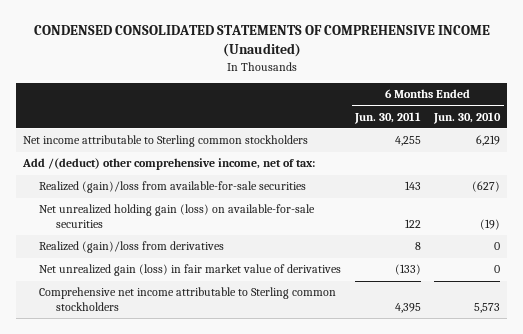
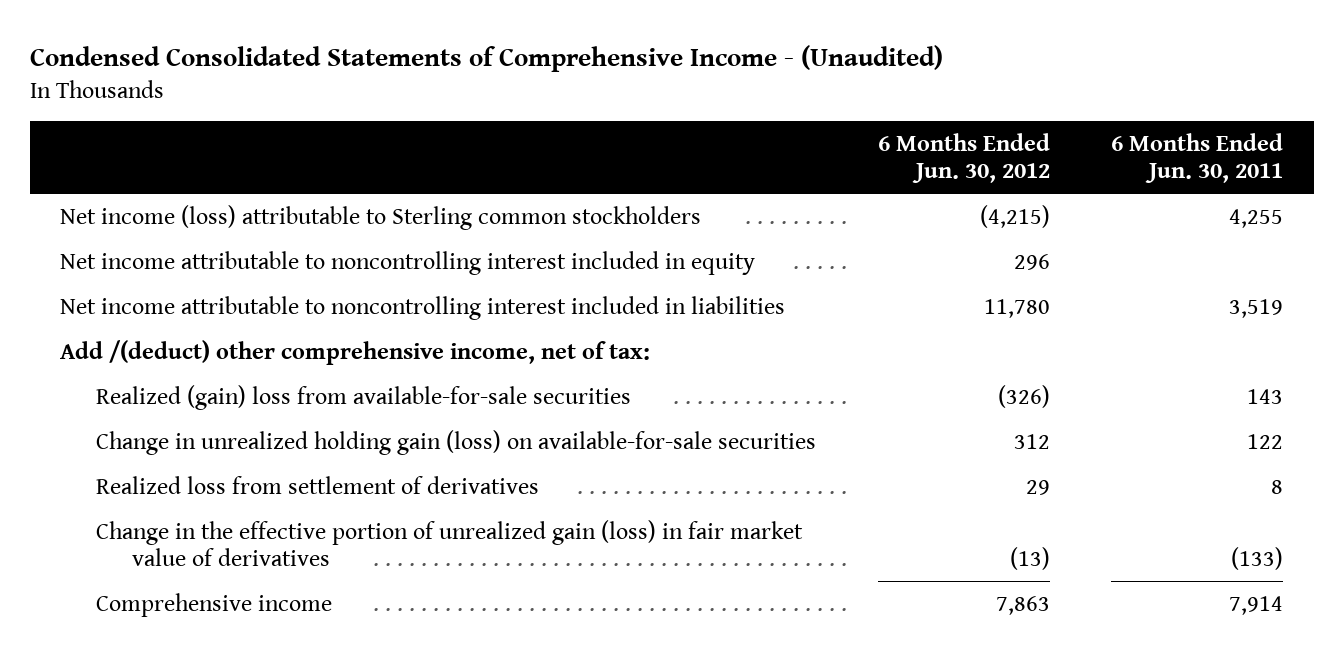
[33,25,490,58] CONDENSED CONSOLIDATED STATEMENTS OF COMPREHENSIVE INCOME (Unaudited) -> [29,44,943,72] Condensed Consolidated Statements of Comprehensive Income - (Unaudited)
[433,111,502,124] Jun. 30, 2010 -> none
none -> [877,132,1050,184] 6 Months Ended Jun. 30, 2012
[23,135,309,148] Net income attributable to Sterling common stockholders -> [60,204,702,230] Net income (loss) attributable to Sterling common stockholders
none -> [60,250,756,275] Net income attributable to noncontrolling interest included in equity
none -> [60,295,786,320] Net income attributable to noncontrolling interest included in liabilities
[39,181,307,194] Realized (gain)/loss from available-for-sale securities -> [96,384,632,410] Realized (gain) loss from available-for-sale securities
[39,204,316,229] Net unrealized holding gain (loss) on available-for-sale securities -> [96,429,817,455] Change in unrealized holding gain (loss) on available-for-sale securities
[39,241,225,254] Realized (gain)/loss from derivatives -> [96,475,540,494] Realized loss from settlement of derivatives
[39,264,342,277] Net unrealized gain (loss) in fair market value of derivatives -> [96,519,804,567] Change in the effective portion of unrealized gain (loss) in fair market value of derivatives
[39,287,337,312] Comprehensive net income attributable to Sterling common stockholders -> [96,592,333,617] Comprehensive income
[394,303,421,314] 4,395 -> [1229,595,1284,615] 7,914

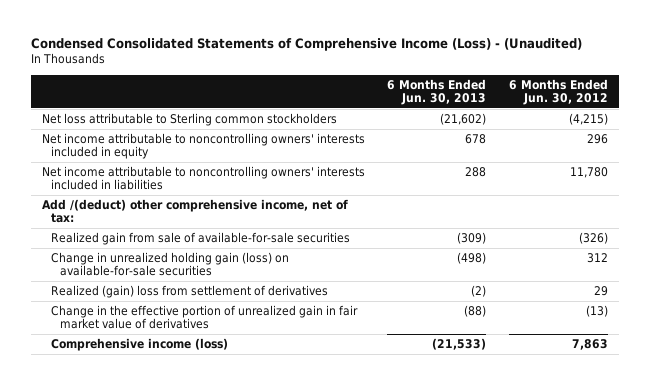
[29,44,943,72] Condensed Consolidated Statements of Comprehensive Income - (Unaudited) -> [30,38,582,52] Condensed Consolidated Statements of Comprehensive Income (Loss) - (Unaudited)
[1111,132,1284,184] 6 Months Ended Jun. 30, 2011 -> none
none -> [387,78,487,105] 6 Months Ended Jun. 30, 2013
[60,204,702,230] Net income (loss) attributable to Sterling common stockholders -> [41,113,337,127] Net loss attributable to Sterling common stockholders
[60,250,756,275] Net income attributable to noncontrolling interest included in equity -> [41,133,365,160] Net income attributable to noncontrolling owners' interests included in equity
[60,295,786,320] Net income attributable to noncontrolling interest included in liabilities -> [41,166,365,191] Net income attributable to noncontrolling owners' interests included in liabilities
[96,384,632,410] Realized (gain) loss from available-for-sale securities -> [51,232,351,246] Realized gain from sale of available-for-sale securities
[96,475,540,494] Realized loss from settlement of derivatives -> [51,285,329,299] Realized (gain) loss from settlement of derivatives
[96,519,804,567] Change in the effective portion of unrealized gain (loss) in fair market value of derivatives -> [51,305,359,330] Change in the effective portion of unrealized gain in fair market value of derivatives
[96,592,333,617] Comprehensive income -> [51,338,229,352] Comprehensive income (loss)

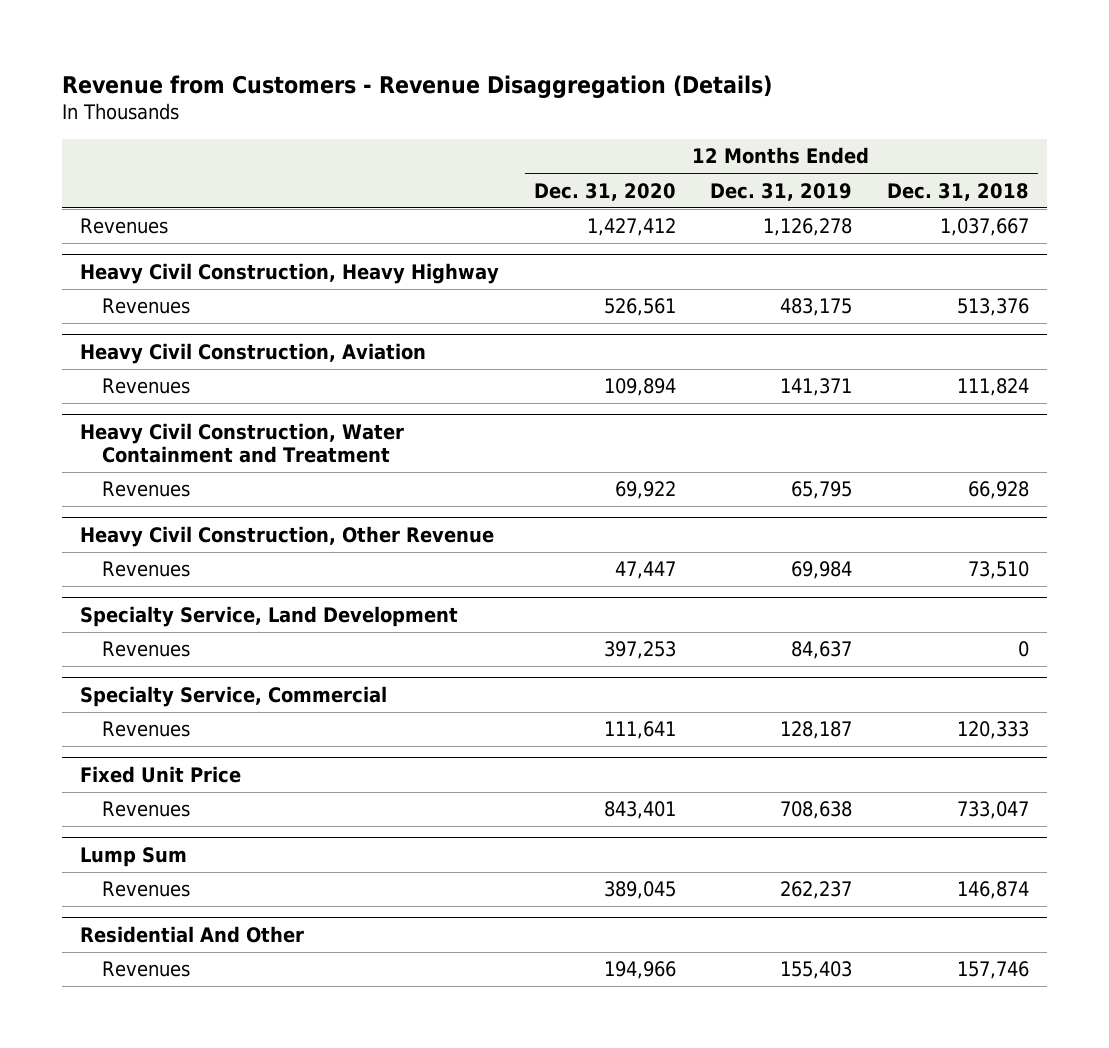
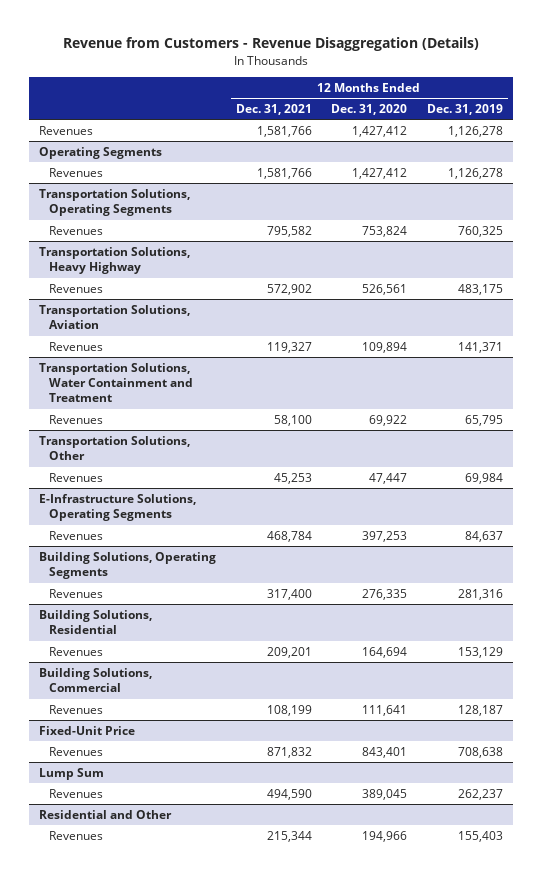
[887,182,1030,201] Dec. 31, 2018 -> none
none -> [235,104,312,116] Dec. 31, 2021
[79,263,499,285] Heavy Civil Construction, Heavy Highway -> none
none -> [39,146,163,159] Operating Segments
none -> [48,167,103,177] Revenues
none -> [39,188,191,217] Transportation Solutions, Operating Segments
none -> [48,225,103,235] Revenues
none -> [39,246,191,275] Transportation Solutions, Heavy Highway
[79,343,426,365] Heavy Civil Construction, Aviation -> none
none -> [39,304,191,330] Transportation Solutions, Aviation
[79,423,404,464] Heavy Civil Construction, Water Containment and Treatment -> none
none -> [39,362,193,403] Transportation Solutions, Water Containment and Treatment
[79,526,494,548] Heavy Civil Construction, Other Revenue -> none
none -> [39,435,191,461] Transportation Solutions, Other
[79,606,458,628] Specialty Service, Land Development -> none
none -> [39,493,197,522] E-Infrastructure Solutions, Operating Segments
[79,686,387,708] Specialty Service, Commercial -> none
none -> [39,551,217,580] Building Solutions, Operating Segments
none -> [48,588,103,598] Revenues
none -> [39,609,153,635] Building Solutions, Residential
none -> [48,646,103,656] Revenues
none -> [39,667,153,693] Building Solutions, Commercial
[79,766,241,784] Fixed Unit Price -> [39,725,136,735] Fixed-Unit Price
[79,926,304,944] Residential And Other -> [39,809,173,819] Residential and Other

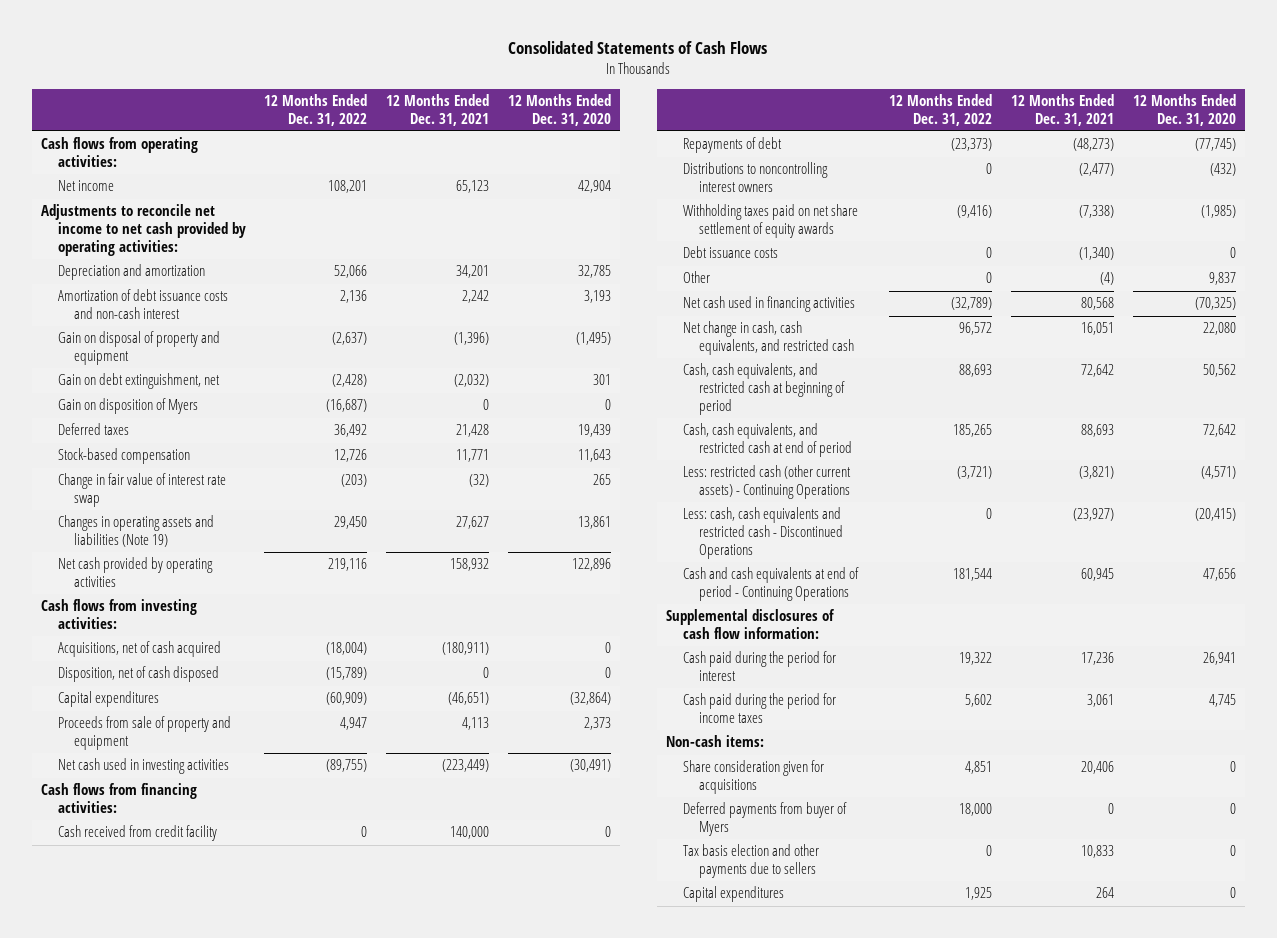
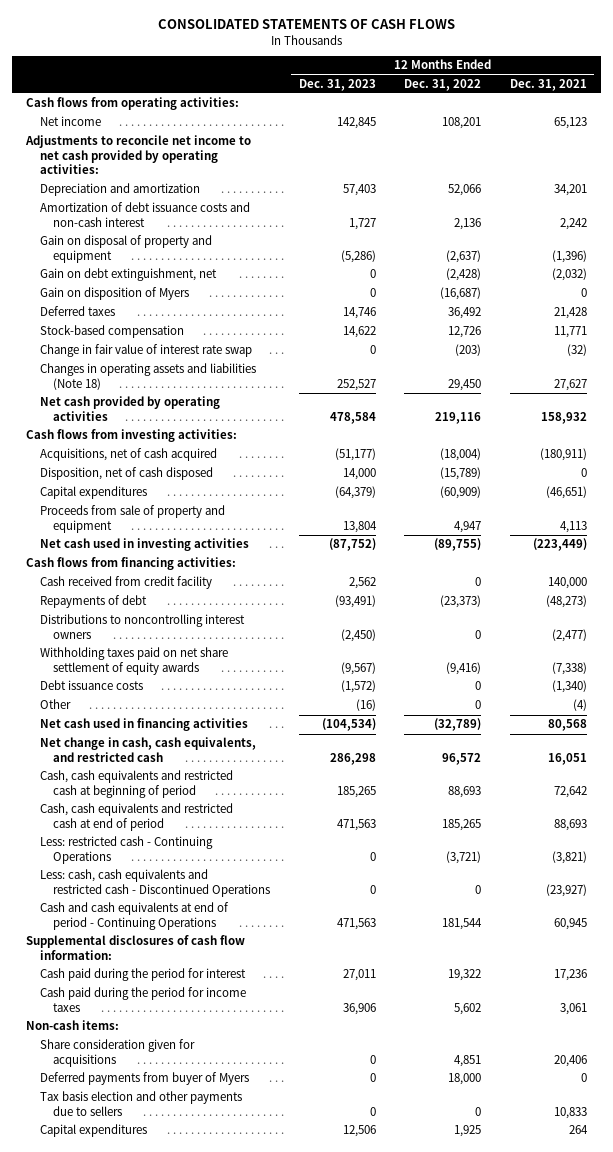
[508,41,768,55] Consolidated Statements of Cash Flows -> [157,19,455,30] CONSOLIDATED STATEMENTS OF CASH FLOWS
[507,94,611,126] 12 Months Ended Dec. 31, 2020 -> none
none -> [298,78,376,91] Dec. 31, 2023
[57,515,214,548] Changes in operating assets and liabilities (Note 19) -> [39,363,256,390] Changes in operating assets and liabilities (Note 18)
[682,363,846,415] Cash, cash equivalents, and restricted cash at beginning of period -> [39,770,233,798] Cash, cash equivalents and restricted cash at beginning of period
[682,423,853,458] Cash, cash equivalents, and restricted cash at end of period -> [39,803,233,831] Cash, cash equivalents and restricted cash at end of period
[682,465,851,500] Less: restricted cash (other current assets) - Continuing Operations -> [39,836,213,864] Less: restricted cash - Continuing Operations

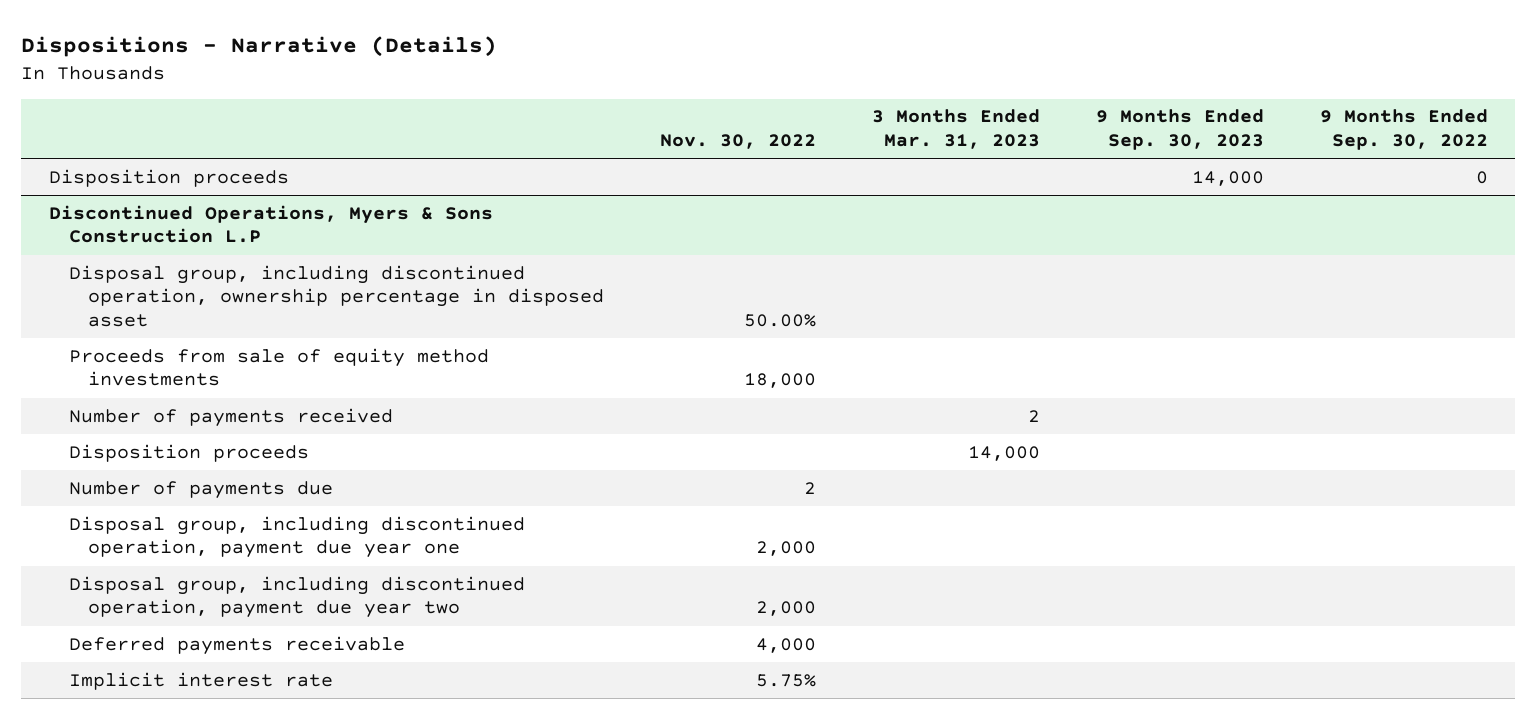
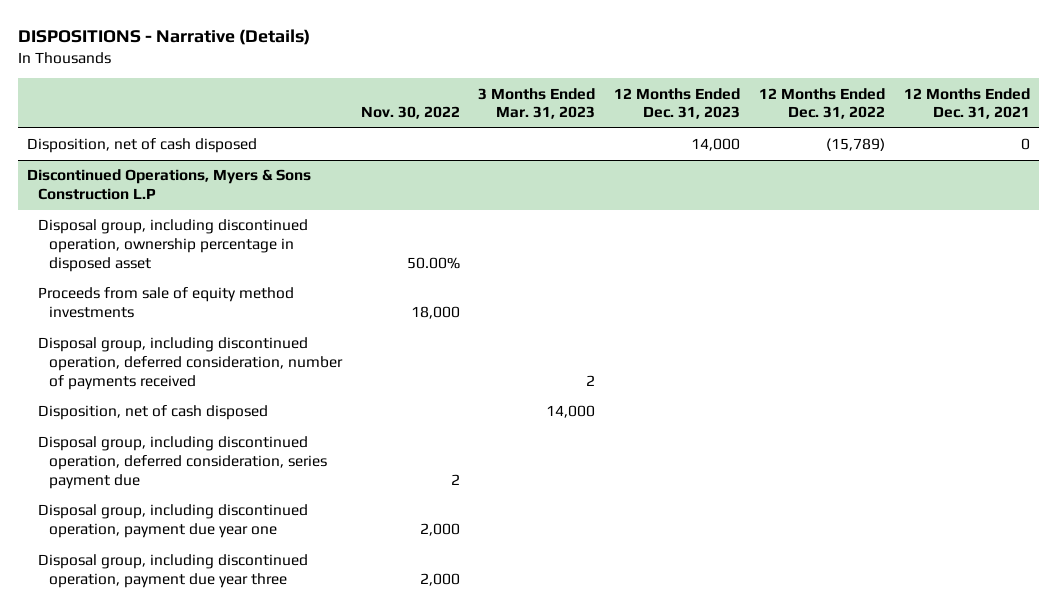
[21,35,498,57] Dispositions - Narrative (Details) -> [17,28,310,45] DISPOSITIONS - Narrative (Details)
[1095,109,1264,151] 9 Months Ended Sep. 30, 2023 -> none
[1319,109,1488,151] 9 Months Ended Sep. 30, 2022 -> none
none -> [614,87,741,120] 12 Months Ended Dec. 31, 2023
none -> [758,87,885,120] 12 Months Ended Dec. 31, 2022
none -> [903,87,1030,120] 12 Months Ended Dec. 31, 2021
[49,168,290,187] Disposition proceeds -> [27,138,258,154] Disposition, net of cash disposed
[68,407,393,427] Number of payments received -> [38,337,343,391] Disposal group, including discontinued operation, deferred consideration, number of payments received
[68,443,309,462] Disposition proceeds -> [38,405,269,421] Disposition, net of cash disposed
[68,480,333,499] Number of payments due -> [38,436,327,490] Disposal group, including discontinued operation, deferred consideration, series payment due
[68,635,405,655] Deferred payments receivable -> none
[68,671,333,690] Implicit interest rate -> none
[68,575,525,619] Disposal group, including discontinued operation, payment due year two -> [38,554,309,589] Disposal group, including discontinued operation, payment due year three

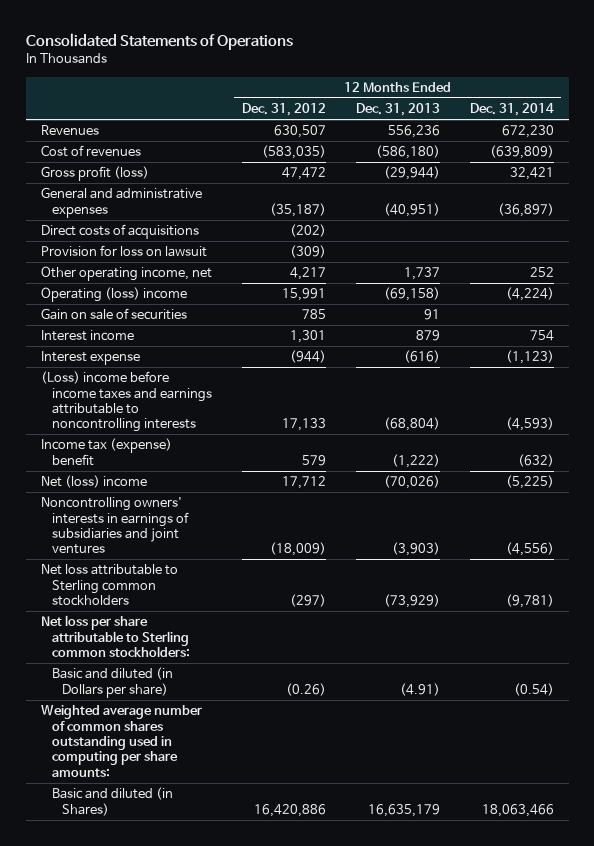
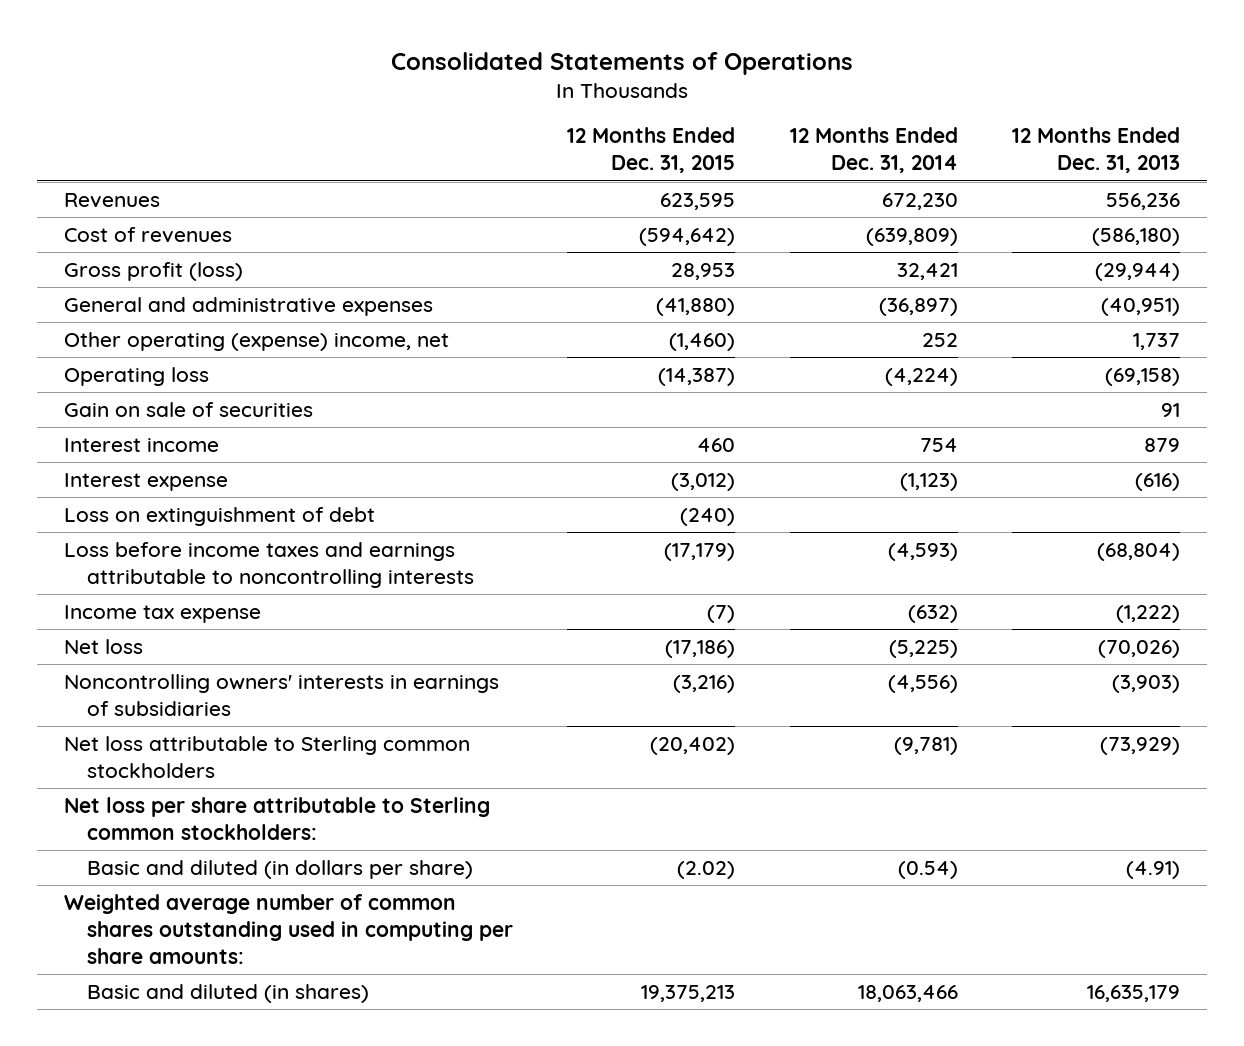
[241,103,326,117] Dec. 31, 2012 -> none
none -> [567,127,736,174] 12 Months Ended Dec. 31, 2015
[40,224,199,240] Direct costs of acquisitions -> none
[40,245,207,258] Provision for loss on lawsuit -> none
[40,266,212,282] Other operating income, net -> [64,332,450,352] Other operating (expense) income, net
[40,287,187,303] Operating (loss) income -> [64,367,210,387] Operating loss
none -> [64,507,376,527] Loss on extinguishment of debt
[40,371,212,433] (Loss) income before income taxes and earnings attributable to noncontrolling interests -> [64,542,475,589] Loss before income taxes and earnings attributable to noncontrolling interests
[40,438,172,466] Income tax (expense) benefit -> [64,605,262,624] Income tax expense
[40,475,147,489] Net (loss) income -> [64,639,144,655] Net loss
[40,497,189,555] Noncontrolling owners' interests in earnings of subsidiaries and joint ventures -> [64,674,500,717] Noncontrolling owners' interests in earnings of subsidiaries
[51,667,173,698] Basic and diluted (in Dollars per share) -> [87,860,474,880] Basic and diluted (in dollars per share)
[51,787,173,816] Basic and diluted (in Shares) -> [87,984,370,1004] Basic and diluted (in shares)

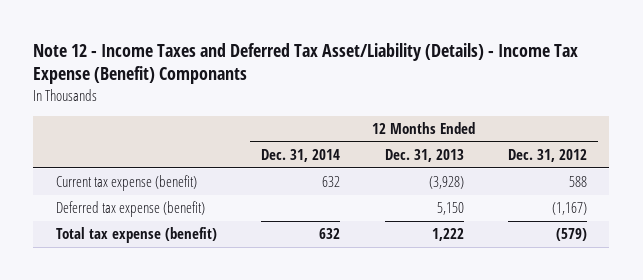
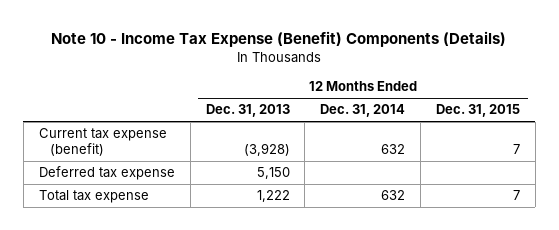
[33,42,579,85] Note 12 - Income Taxes and Deferred Tax Asset/Liability (Details) - Income Tax Expense (Benefit) Componants -> [51,30,507,47] Note 10 - Income Tax Expense (Benefit) Components (Details)
[508,149,588,163] Dec. 31, 2012 -> none
none -> [436,104,521,118] Dec. 31, 2015
[55,201,205,218] Deferred tax expense (benefit) -> [38,166,175,181] Deferred tax expense
[55,227,217,244] Total tax expense (benefit) -> [38,190,149,204] Total tax expense

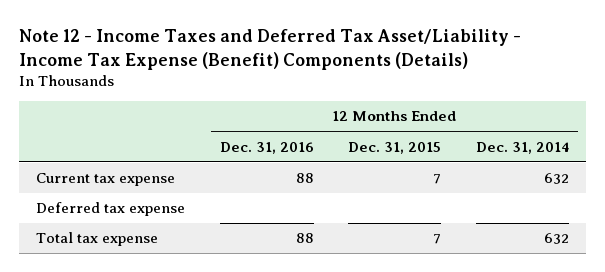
[51,30,507,47] Note 10 - Income Tax Expense (Benefit) Components (Details) -> [18,29,521,70] Note 12 - Income Taxes and Deferred Tax Asset/Liability - Income Tax Expense (Benefit) Components (Details)
[205,104,290,118] Dec. 31, 2013 -> none
none -> [219,141,314,154] Dec. 31, 2016
[38,128,167,156] Current tax expense (benefit) -> [35,173,175,187] Current tax expense

